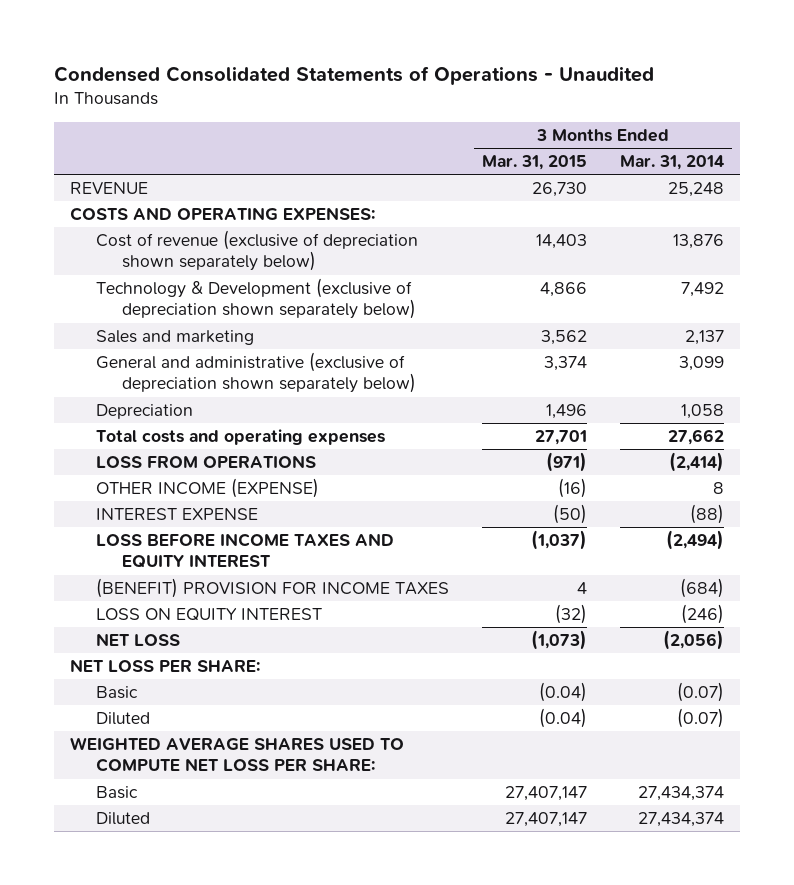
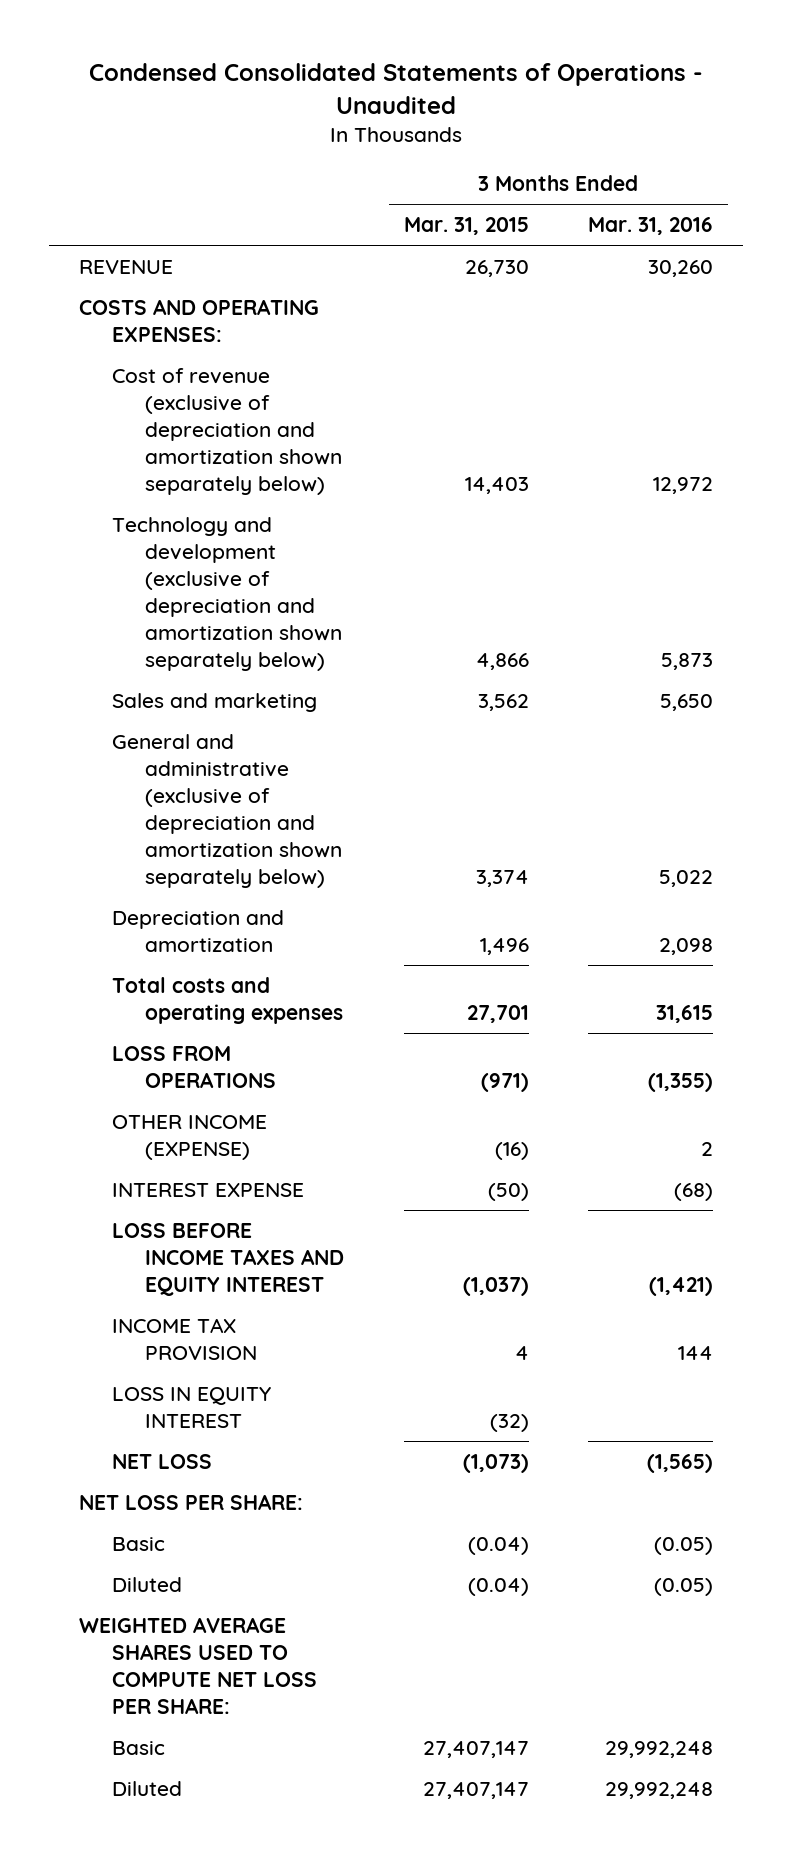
[619,155,724,171] Mar. 31, 2014 -> none
none -> [588,217,714,236] Mar. 31, 2016
[96,229,419,272] Cost of revenue (exclusive of depreciation shown separately below) -> [111,368,342,495] Cost of revenue (exclusive of depreciation and amortization shown separately below)
[96,277,417,320] Technology & Development (exclusive of depreciation shown separately below) -> [111,517,342,671] Technology and development (exclusive of depreciation and amortization shown separately below)
[96,351,417,394] General and administrative (exclusive of depreciation shown separately below) -> [111,734,342,888] General and administrative (exclusive of depreciation and amortization shown separately below)
[96,403,194,419] Depreciation -> [111,910,284,952] Depreciation and amortization
[96,577,450,598] (BENEFIT) PROVISION FOR INCOME TAXES -> [111,1318,257,1360] INCOME TAX PROVISION
[96,607,323,621] LOSS ON EQUITY INTEREST -> [111,1387,271,1428] LOSS IN EQUITY INTEREST

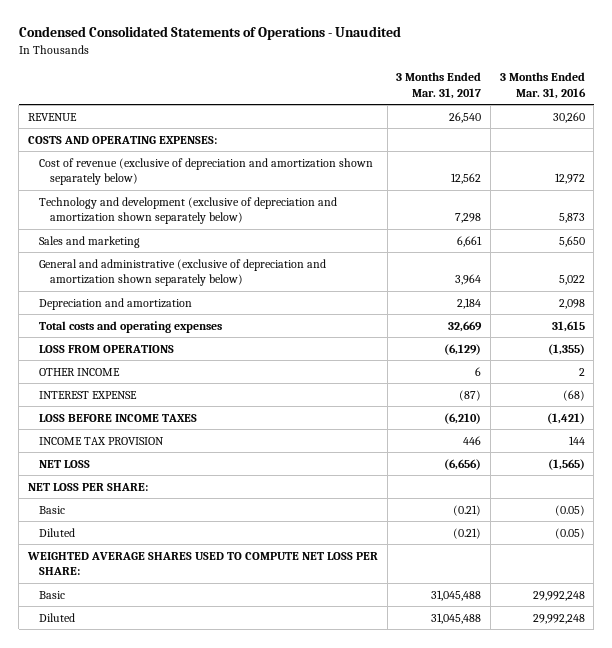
[403,217,529,236] Mar. 31, 2015 -> none
none -> [396,72,482,99] 3 Months Ended Mar. 31, 2017
[111,1115,267,1160] OTHER INCOME (EXPENSE) -> [39,367,121,376] OTHER INCOME
[111,1223,344,1296] LOSS BEFORE INCOME TAXES AND EQUITY INTEREST -> [39,413,198,422] LOSS BEFORE INCOME TAXES
[111,1387,271,1428] LOSS IN EQUITY INTEREST -> none

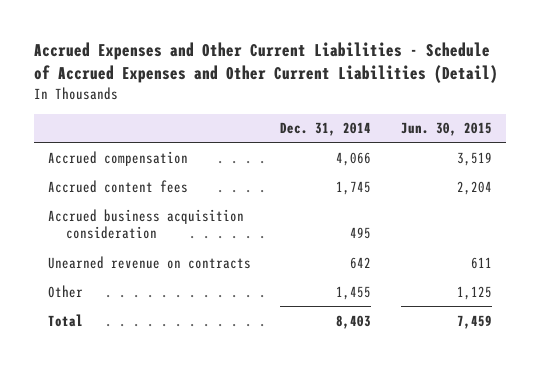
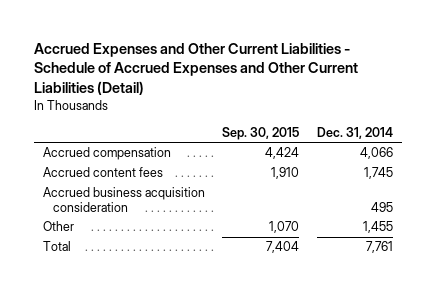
[400,122,492,137] Jun. 30, 2015 -> none
none -> [222,127,300,141] Sep. 30, 2015
[48,255,252,269] Unearned revenue on contracts -> none
[336,314,372,329] 8,403 -> [366,241,394,254] 7,761

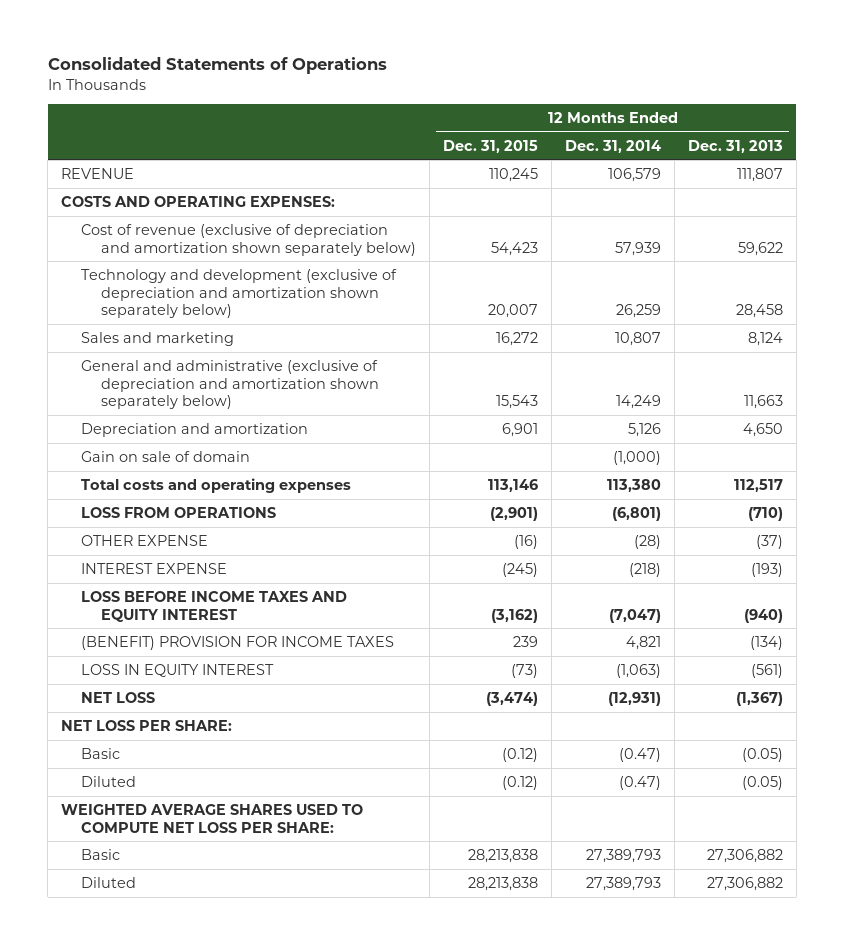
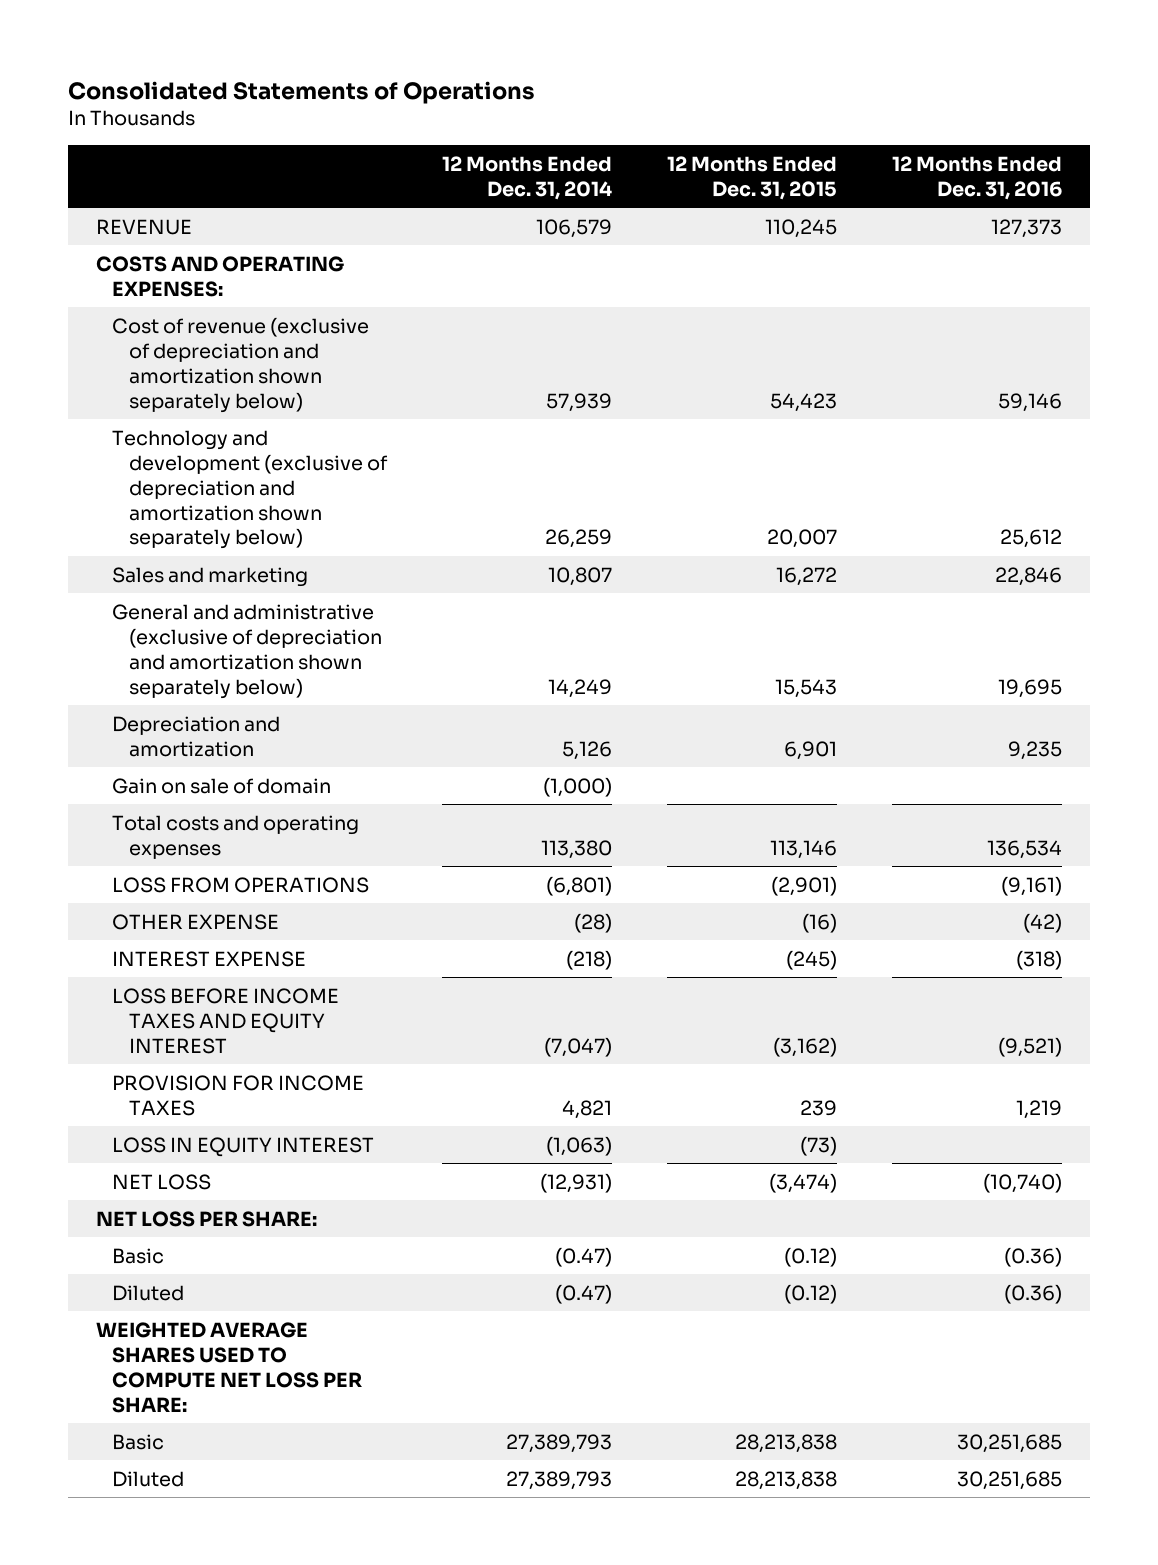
[687,139,783,153] Dec. 31, 2013 -> none
none -> [892,155,1063,200] 12 Months Ended Dec. 31, 2016
[81,635,395,650] (BENEFIT) PROVISION FOR INCOME TAXES -> [112,1074,365,1116] PROVISION FOR INCOME TAXES

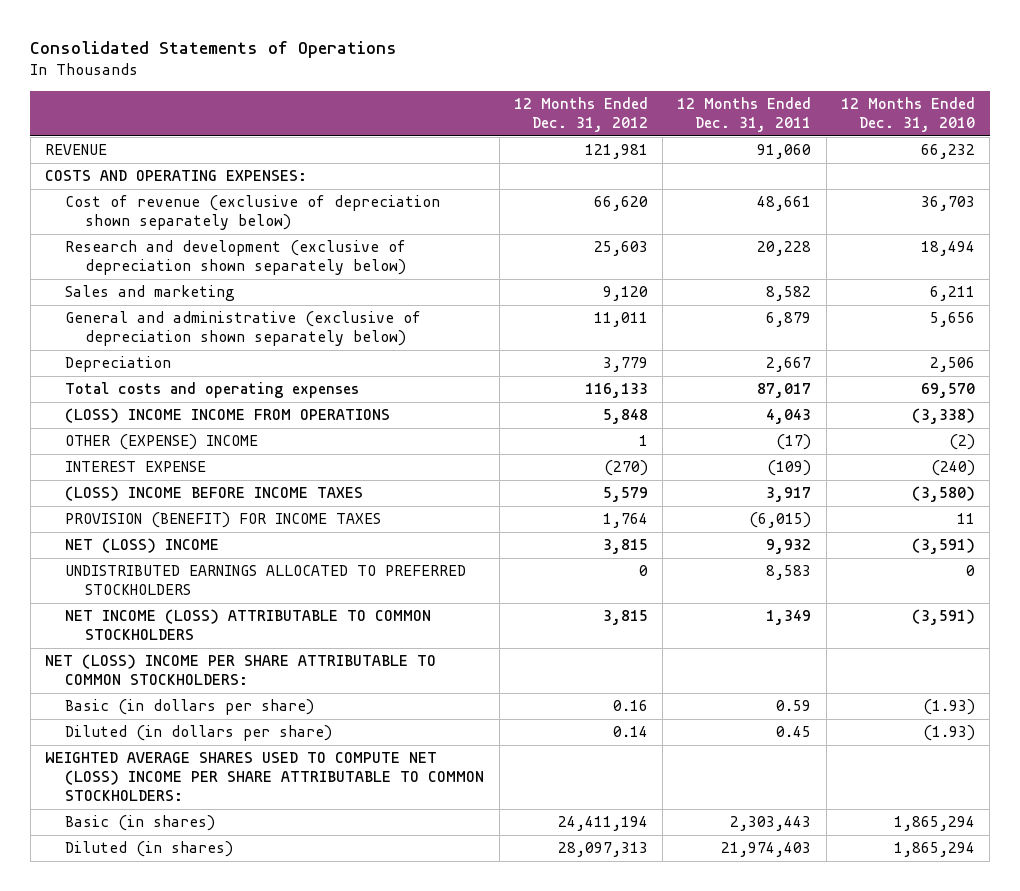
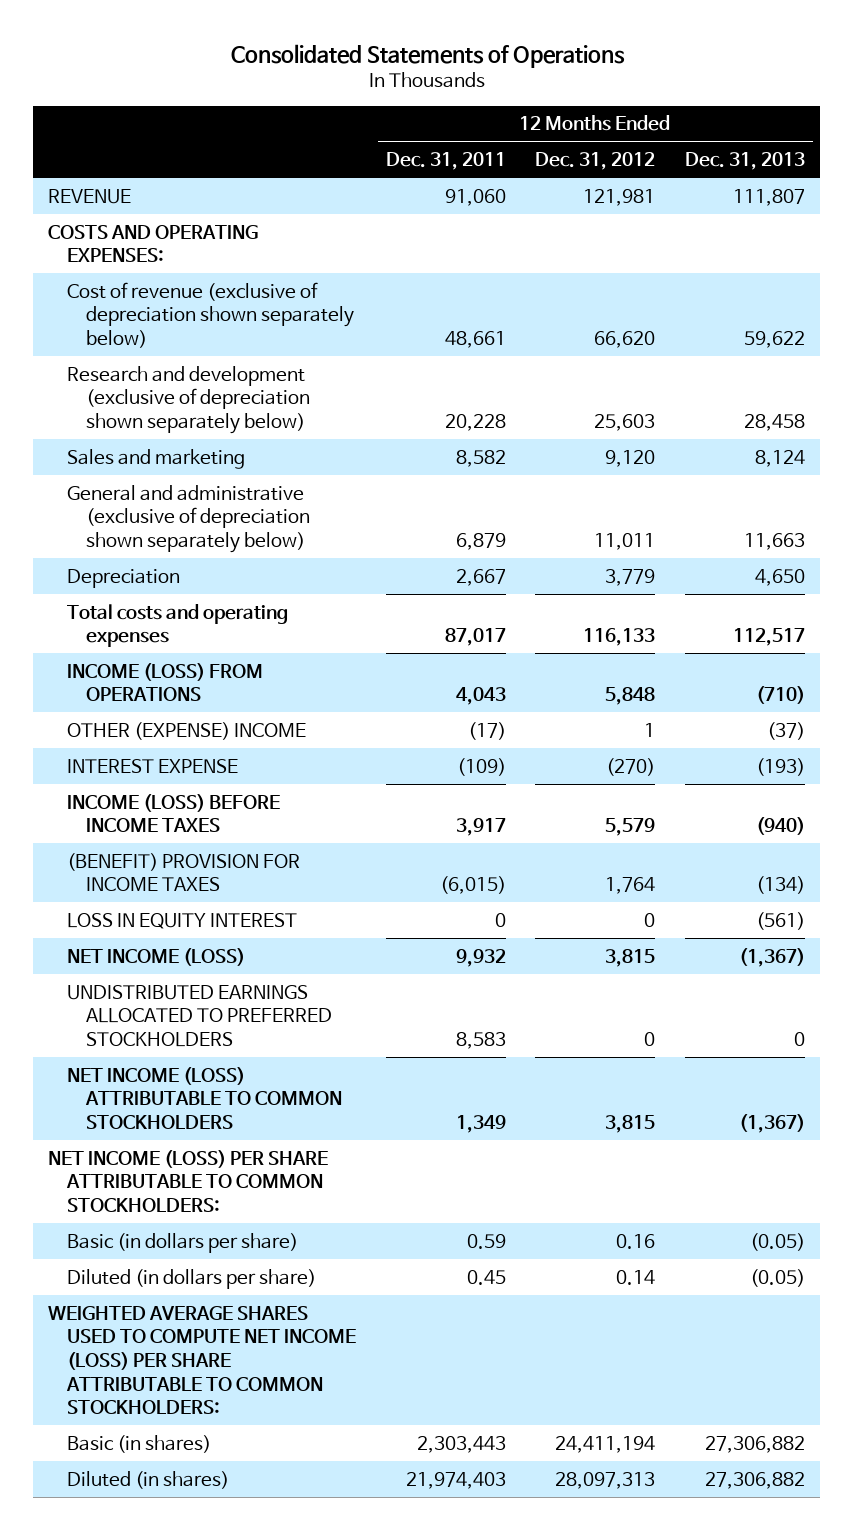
[840,97,975,132] 12 Months Ended Dec. 31, 2010 -> none
none -> [685,151,806,170] Dec. 31, 2013
[65,408,391,424] (LOSS) INCOME INCOME FROM OPERATIONS -> [66,662,263,702] INCOME (LOSS) FROM OPERATIONS
[65,486,364,502] (LOSS) INCOME BEFORE INCOME TAXES -> [66,793,280,833] INCOME (LOSS) BEFORE INCOME TAXES
[65,512,382,529] PROVISION (BENEFIT) FOR INCOME TAXES -> [66,852,300,892] (BENEFIT) PROVISION FOR INCOME TAXES
none -> [66,912,297,929] LOSS IN EQUITY INTEREST
[65,538,220,554] NET (LOSS) INCOME -> [66,947,245,966] NET INCOME (LOSS)
[45,654,437,686] NET (LOSS) INCOME PER SHARE ATTRIBUTABLE TO COMMON STOCKHOLDERS: -> [47,1149,328,1212] NET INCOME (LOSS) PER SHARE ATTRIBUTABLE TO COMMON STOCKHOLDERS:
[45,752,485,801] WEIGHTED AVERAGE SHARES USED TO COMPUTE NET (LOSS) INCOME PER SHARE ATTRIBUTABLE TO COMMON STOCKHOLDERS: -> [47,1305,356,1415] WEIGHTED AVERAGE SHARES USED TO COMPUTE NET INCOME (LOSS) PER SHARE ATTRIBUTABLE TO COMMON STOCKHOLDERS:

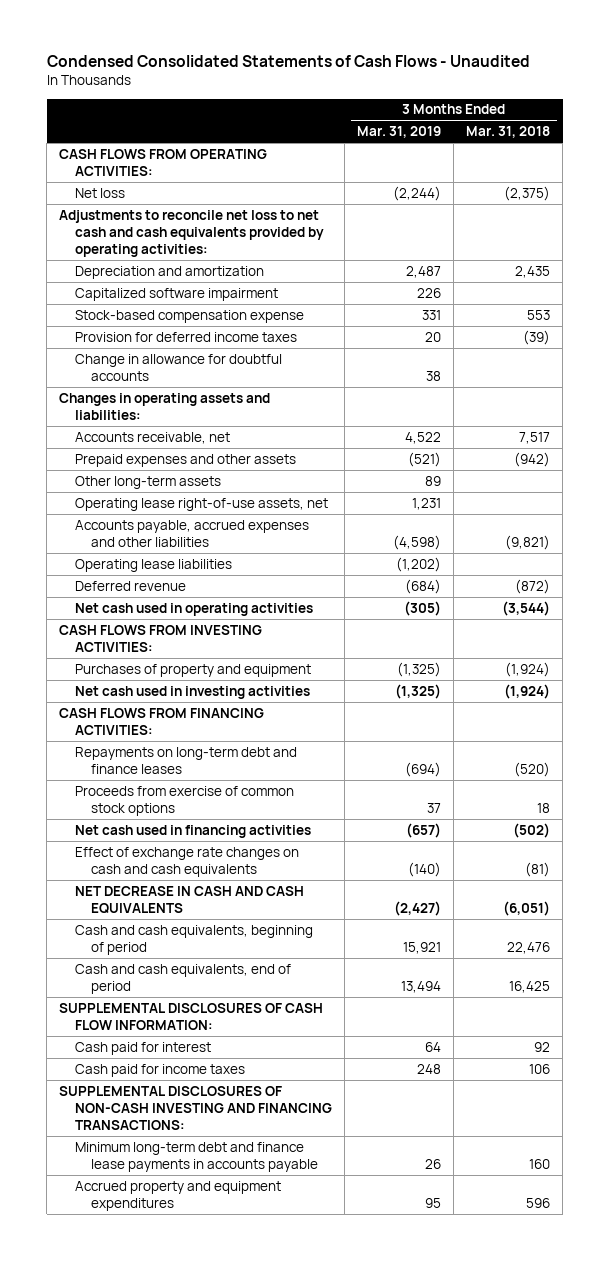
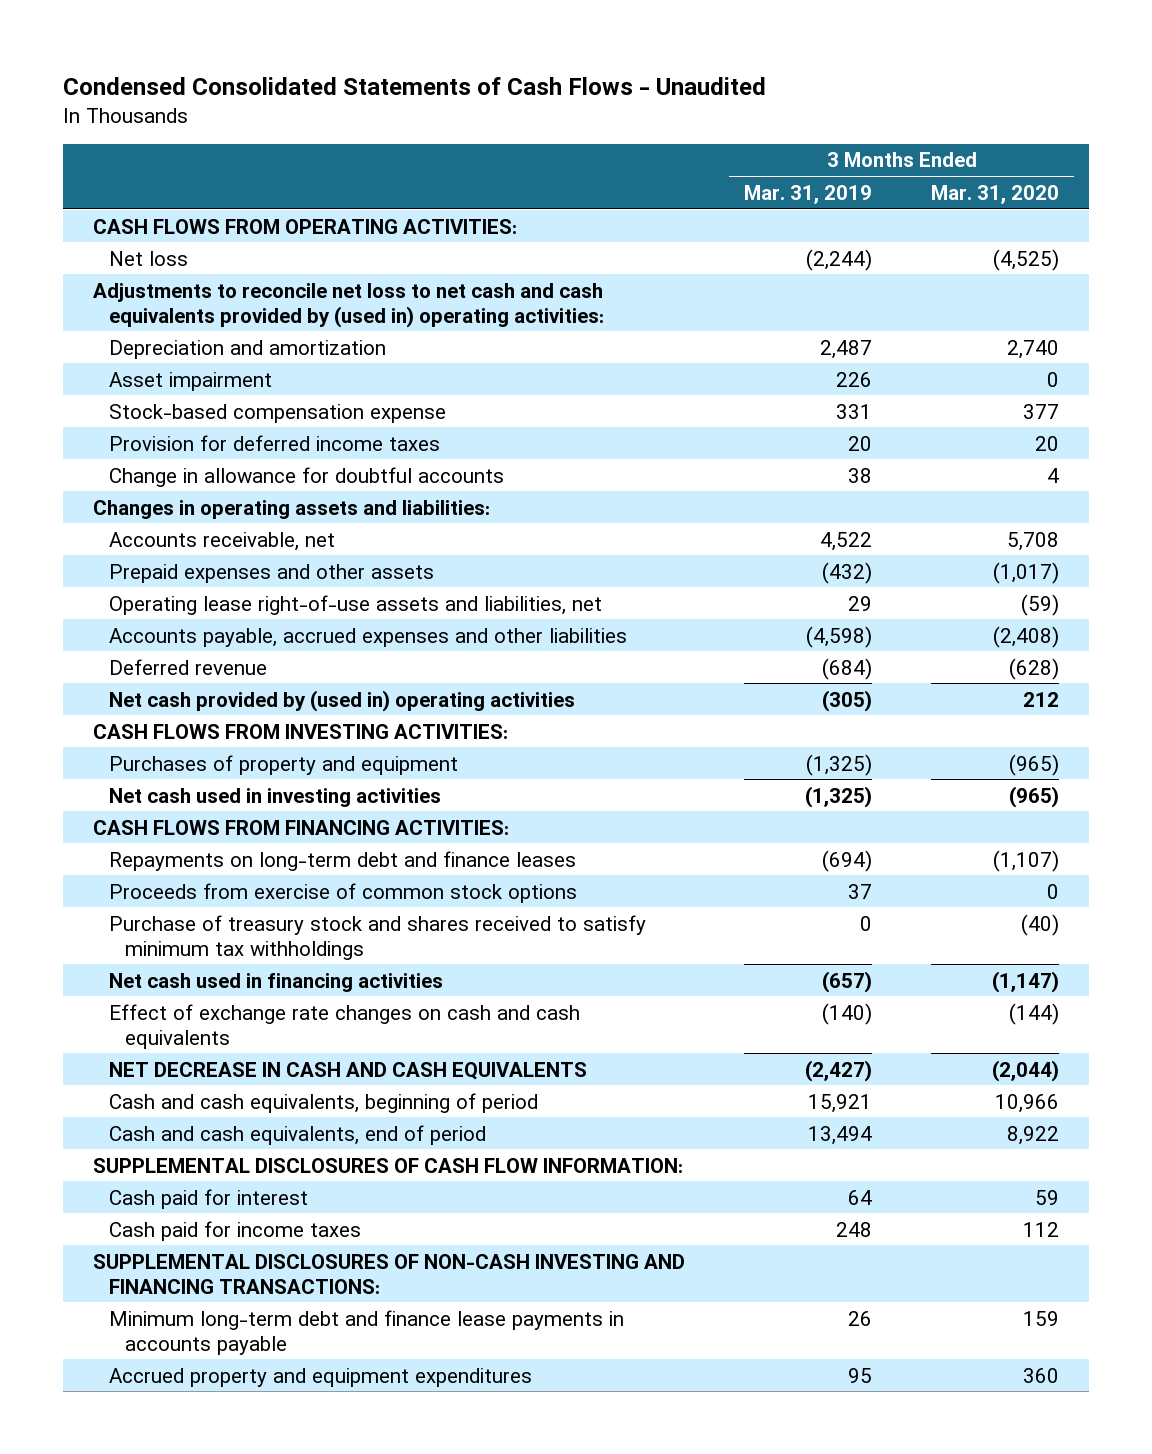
[466,126,551,139] Mar. 31, 2018 -> none
none -> [931,184,1060,204] Mar. 31, 2020
[59,209,325,257] Adjustments to reconcile net loss to net cash and cash equivalents provided by operating activities: -> [92,282,604,328] Adjustments to reconcile net loss to net cash and cash equivalents provided by (used in) operating activities:
[75,287,279,301] Capitalized software impairment -> [108,371,272,391] Asset impairment
[75,475,222,489] Other long-term assets -> none
[408,451,442,467] (521) -> [822,561,873,584] (432)
[75,497,329,511] Operating lease right-of-use assets, net -> [108,594,602,615] Operating lease right-of-use assets and liabilities, net
[412,497,442,510] 1,231 -> [848,595,873,611] 29
[75,558,233,572] Operating lease liabilities -> none
[75,602,314,616] Net cash used in operating activities -> [108,689,575,712] Net cash provided by (used in) operating activities
none -> [108,914,646,960] Purchase of treasury stock and shares received to satisfy minimum tax withholdings

